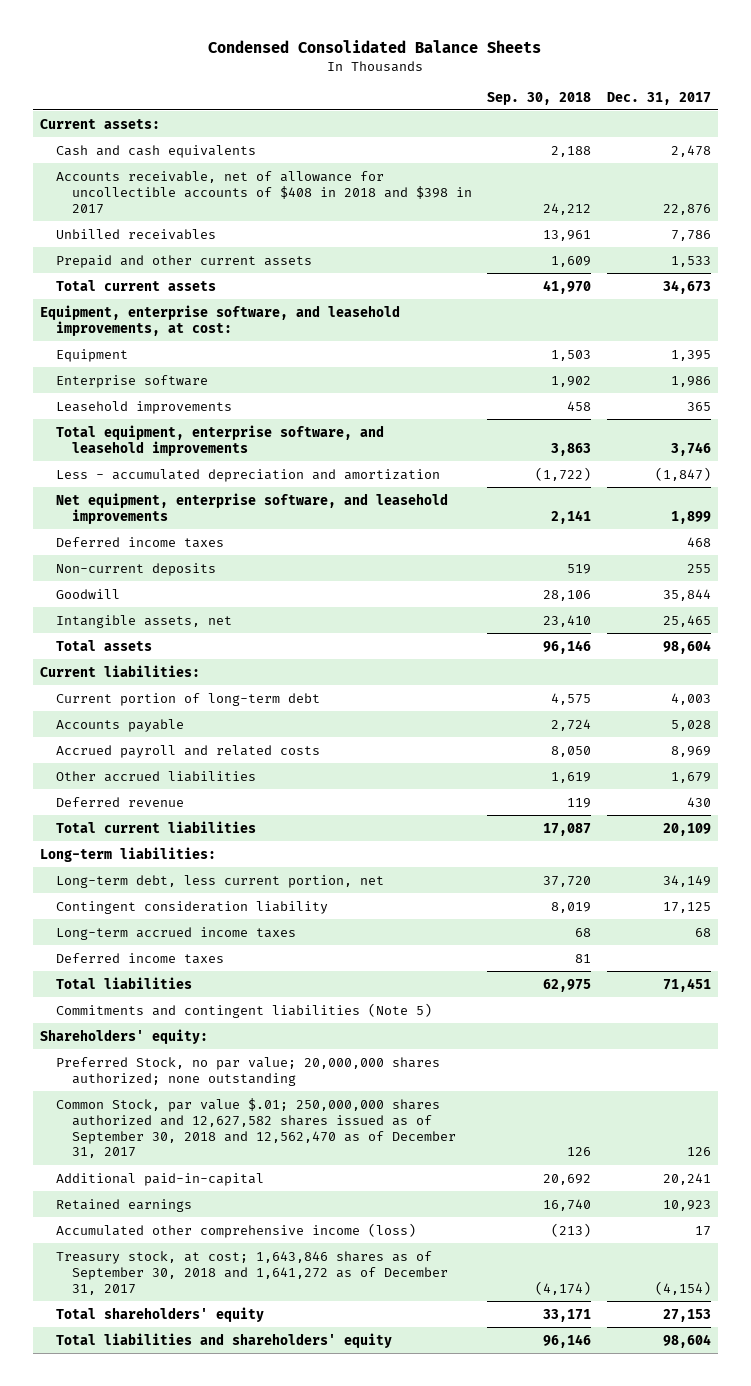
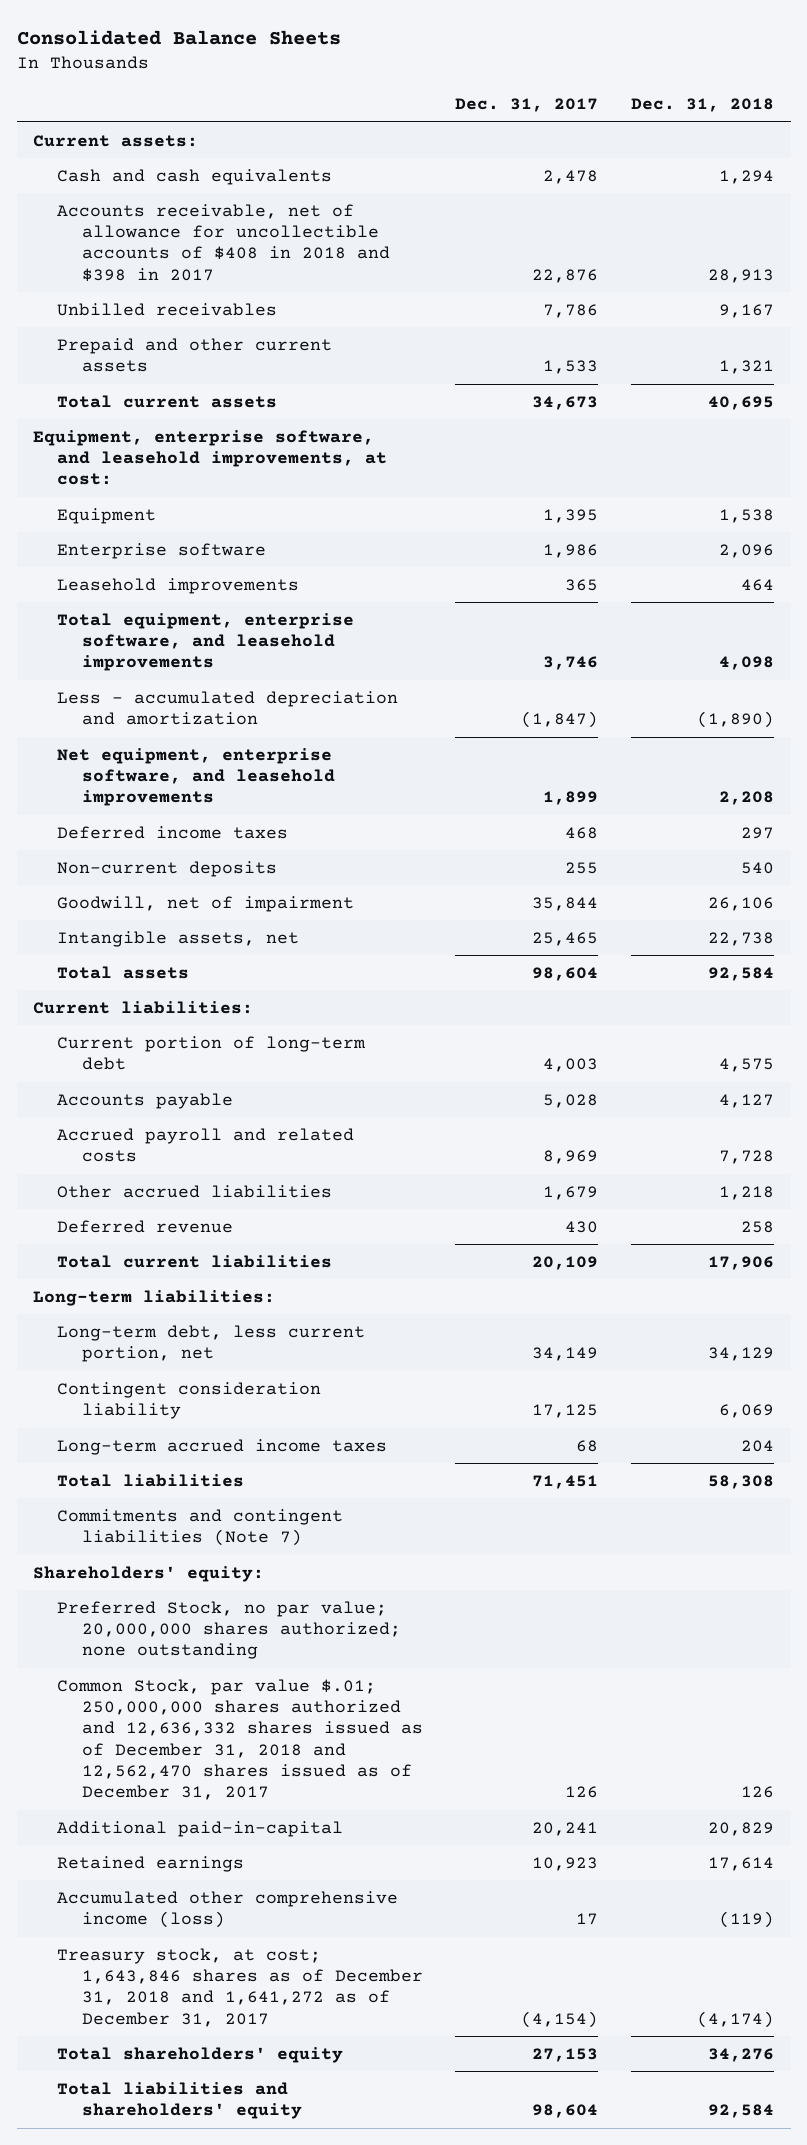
[208,40,542,54] Condensed Consolidated Balance Sheets -> [16,30,341,46] Consolidated Balance Sheets
[487,91,592,105] Sep. 30, 2018 -> none
none -> [631,98,775,113] Dec. 31, 2018
[56,588,121,599] Goodwill -> [57,895,355,912] Goodwill, net of impairment
[56,952,225,964] Deferred income taxes -> none
[56,1002,433,1018] Commitments and contingent liabilities (Note 5) -> [57,1508,344,1547] Commitments and contingent liabilities (Note 7)
[56,1097,457,1159] Common Stock, par value $.01; 250,000,000 shares authorized and 12,627,582 shares issued as of September 30, 2018 and 12,562,470 as of December 31, 2017 -> [57,1678,423,1801] Common Stock, par value $.01; 250,000,000 shares authorized and 12,636,332 shares issued as of December 31, 2018 and 12,562,470 shares issued as of December 31, 2017
[56,1250,449,1295] Treasury stock, at cost; 1,643,846 shares as of September 30, 2018 and 1,641,272 as of December 31, 2017 -> [57,1947,423,2027] Treasury stock, at cost; 1,643,846 shares as of December 31, 2018 and 1,641,272 as of December 31, 2017

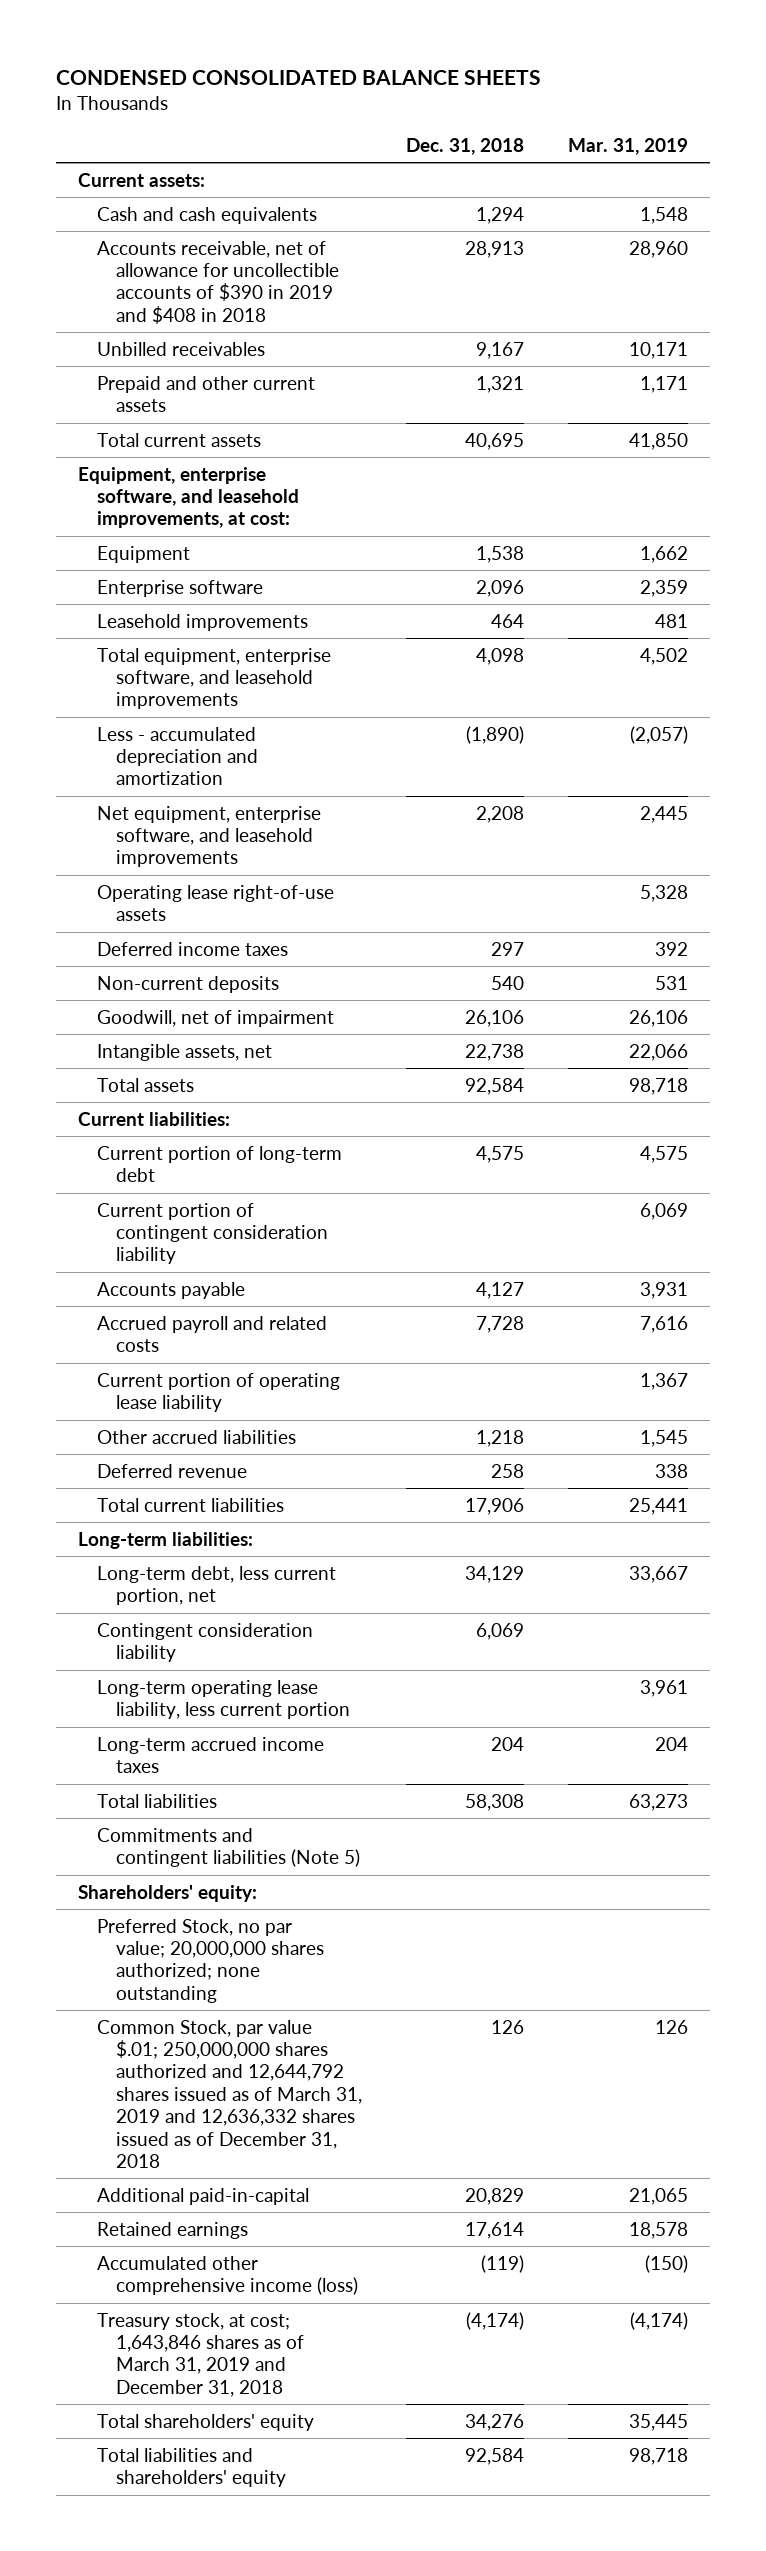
[16,30,341,46] Consolidated Balance Sheets -> [55,69,541,85] CONDENSED CONSOLIDATED BALANCE SHEETS
[455,98,599,113] Dec. 31, 2017 -> none
none -> [568,137,689,155] Mar. 31, 2019
[57,203,390,282] Accounts receivable, net of allowance for uncollectible accounts of $408 in 2018 and $398 in 2017 -> [97,240,340,324] Accounts receivable, net of allowance for uncollectible accounts of $390 in 2019 and $408 in 2018
none -> [97,884,335,922] Operating lease right-of-use assets
none -> [97,1202,329,1265] Current portion of contingent consideration liability
none -> [97,1372,341,1413] Current portion of operating lease liability
none -> [97,1679,351,1720] Long-term operating lease liability, less current portion
[57,1508,344,1547] Commitments and contingent liabilities (Note 7) -> [97,1827,361,1868] Commitments and contingent liabilities (Note 5)
[57,1678,423,1801] Common Stock, par value $.01; 250,000,000 shares authorized and 12,636,332 shares issued as of December 31, 2018 and 12,562,470 shares issued as of December 31, 2017 -> [97,2019,363,2168] Common Stock, par value $.01; 250,000,000 shares authorized and 12,644,792 shares issued as of March 31, 2019 and 12,636,332 shares issued as of December 31, 2018
[57,1947,423,2027] Treasury stock, at cost; 1,643,846 shares as of December 31, 2018 and 1,641,272 as of December 31, 2017 -> [97,2312,305,2397] Treasury stock, at cost; 1,643,846 shares as of March 31, 2019 and December 31, 2018

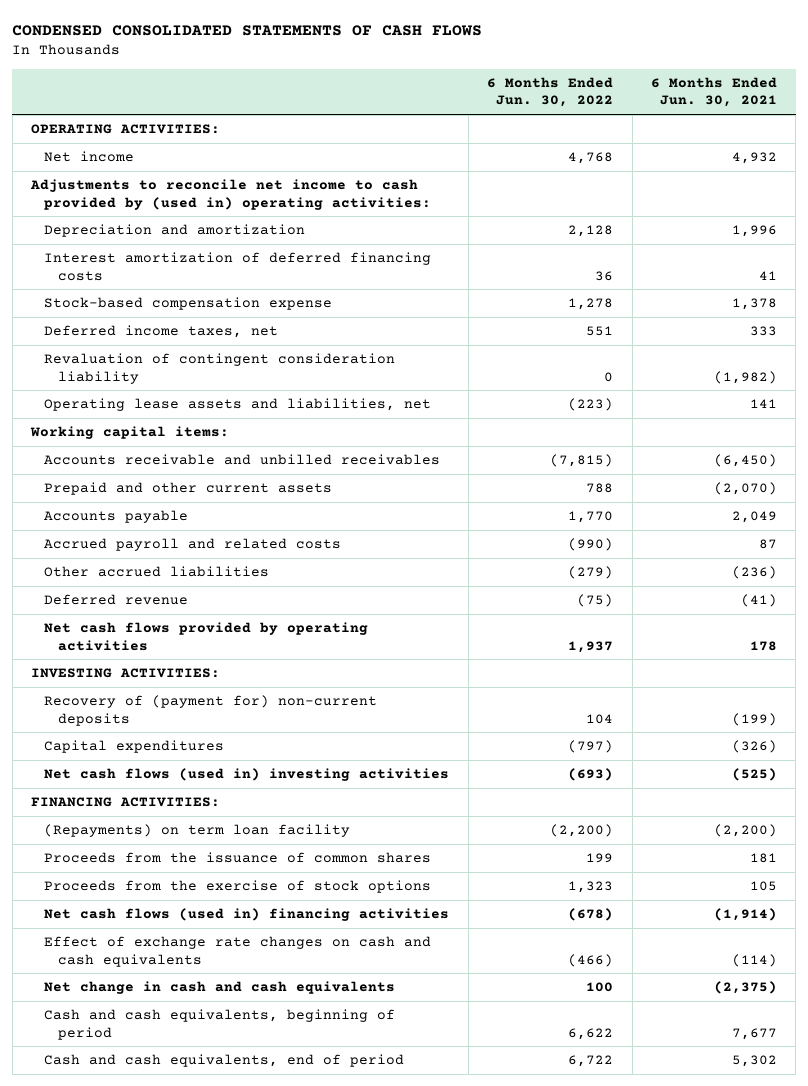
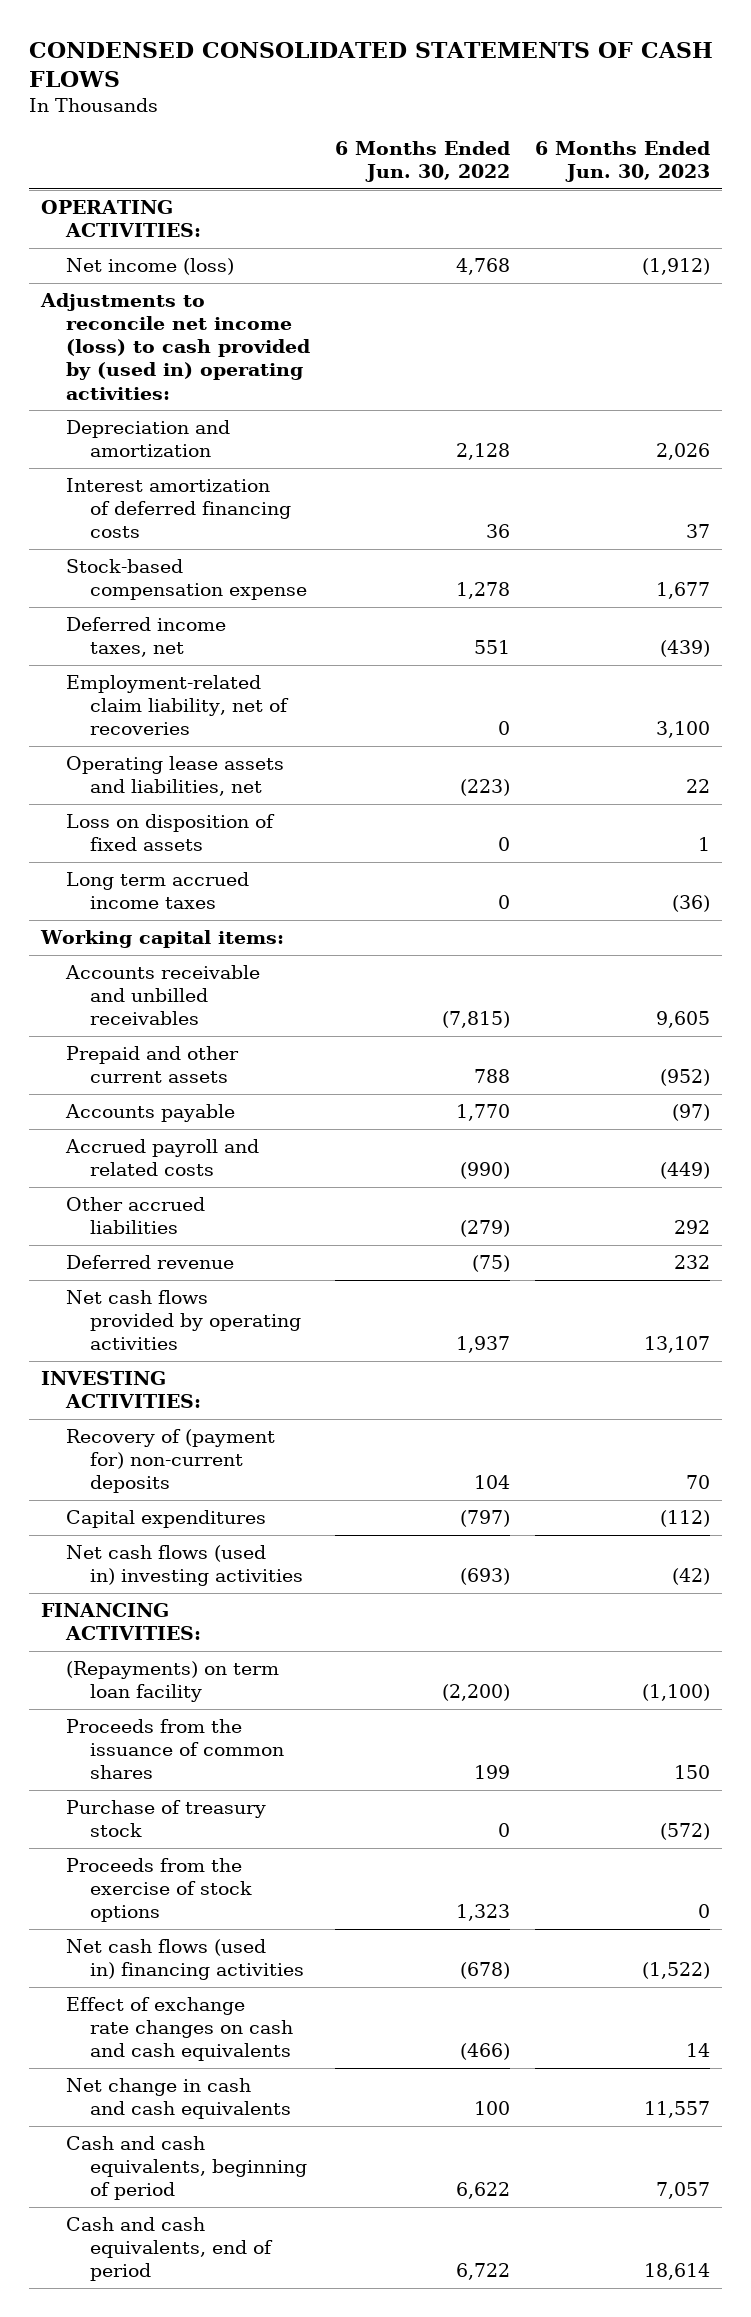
[650,76,777,108] 6 Months Ended Jun. 30, 2021 -> none
none -> [534,141,710,183] 6 Months Ended Jun. 30, 2023
[44,151,135,163] Net income -> [65,258,234,276] Net income (loss)
[30,179,432,210] Adjustments to reconcile net income to cash provided by (used in) operating activities: -> [40,293,310,400] Adjustments to reconcile net income (loss) to cash provided by (used in) operating activities:
[44,353,396,384] Revaluation of contingent consideration liability -> none
none -> [65,675,290,736] Employment-related claim liability, net of recoveries
none -> [65,814,275,852] Loss on disposition of fixed assets
none -> [65,872,249,910] Long term accrued income taxes
none -> [65,1800,266,1838] Purchase of treasury stock

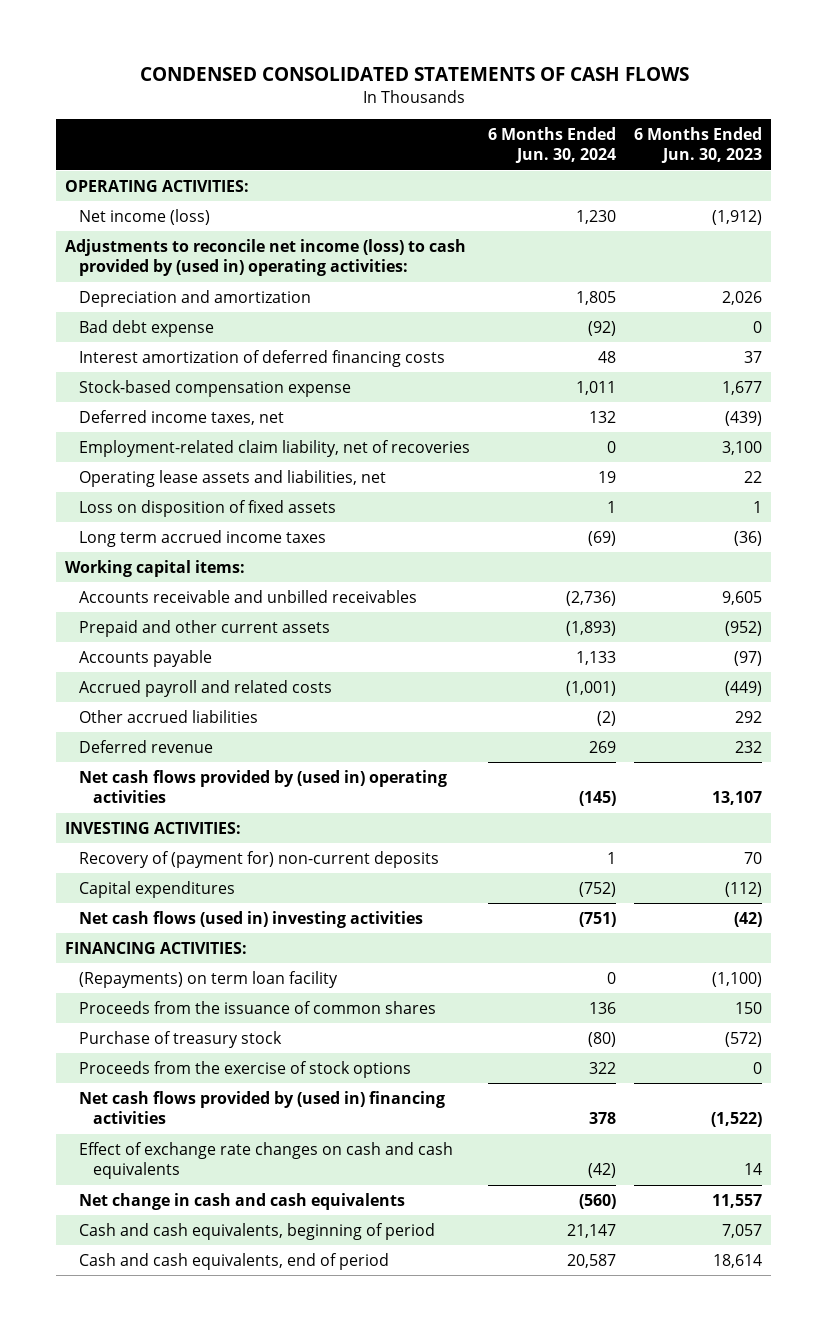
[334,141,510,183] 6 Months Ended Jun. 30, 2022 -> none
none -> [488,126,617,164] 6 Months Ended Jun. 30, 2024
none -> [78,319,214,337] Bad debt expense
[65,1290,302,1351] Net cash flows provided by operating activities -> [78,769,447,804] Net cash flows provided by (used in) operating activities
[65,1939,305,1981] Net cash flows (used in) financing activities -> [78,1090,445,1125] Net cash flows provided by (used in) financing activities

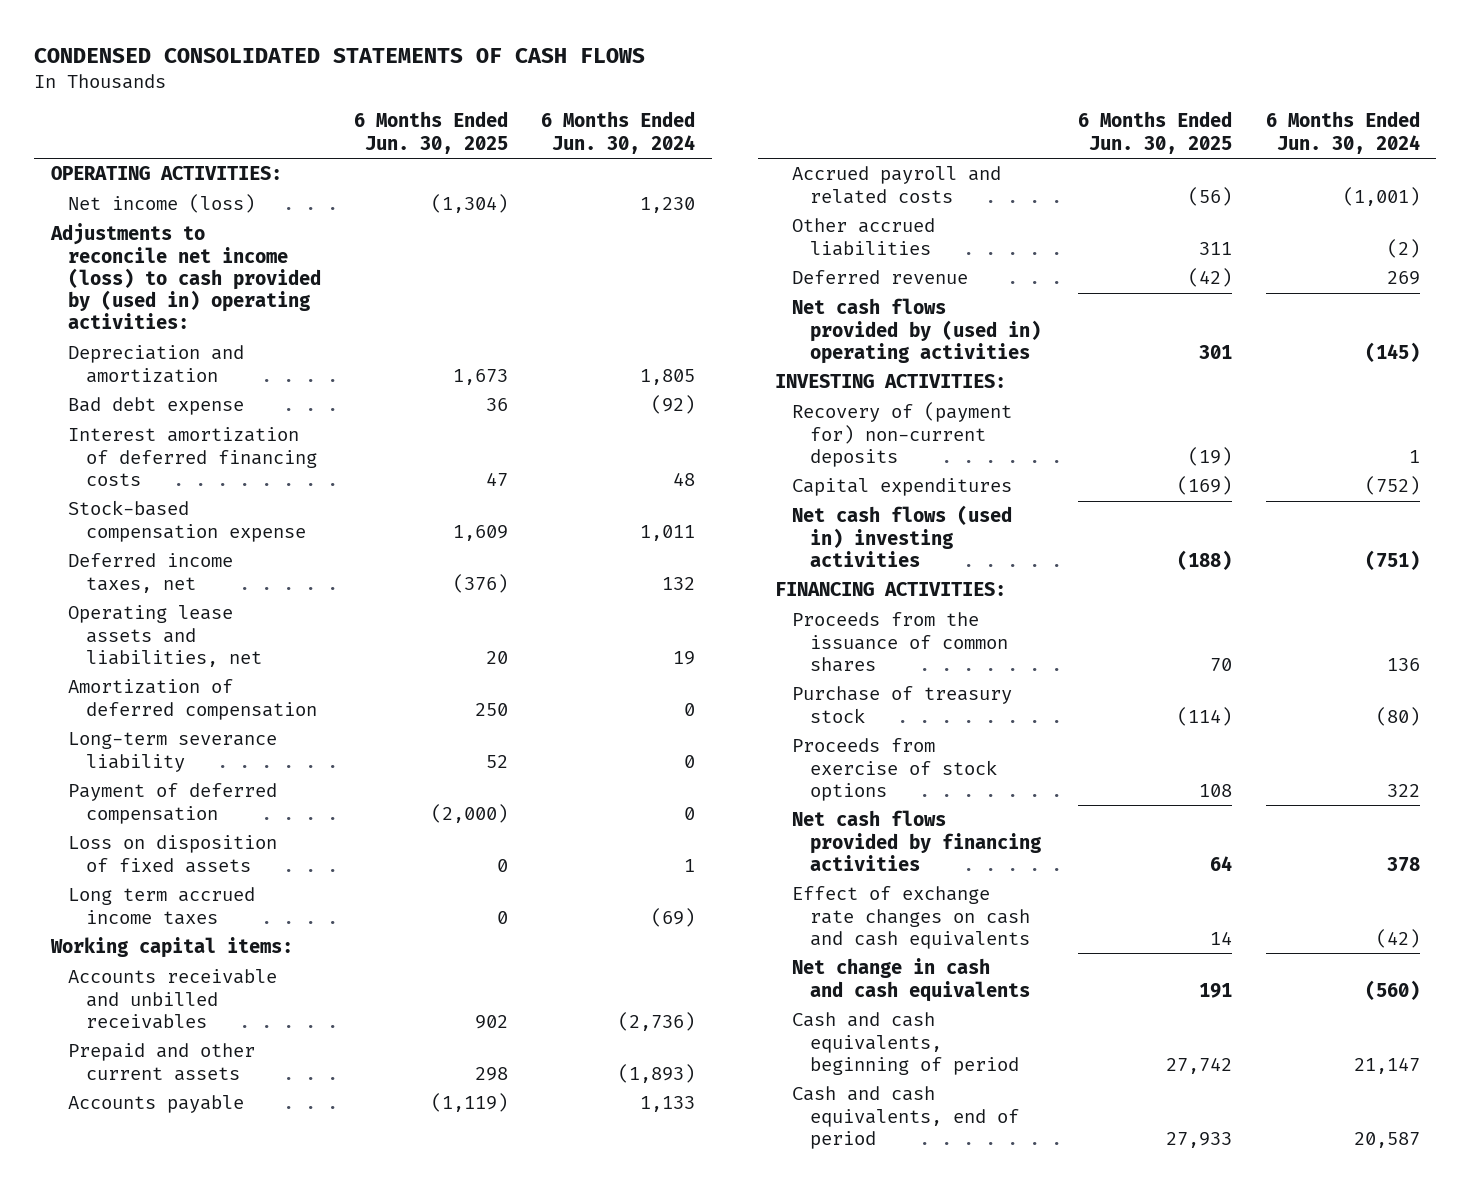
[634,126,763,164] 6 Months Ended Jun. 30, 2023 -> none
none -> [354,111,509,154] 6 Months Ended Jun. 30, 2025
[78,439,470,457] Employment-related claim liability, net of recoveries -> none
none -> [68,679,317,720] Amortization of deferred compensation
none -> [68,732,278,772] Long-term severance liability
none -> [68,783,278,824] Payment of deferred compensation
[78,970,338,988] (Repayments) on term loan facility -> none
[78,1060,411,1078] Proceeds from the exercise of stock options -> [792,738,997,801] Proceeds from exercise of stock options
[78,1090,445,1125] Net cash flows provided by (used in) financing activities -> [792,810,1041,871] Net cash flows provided by financing activities

